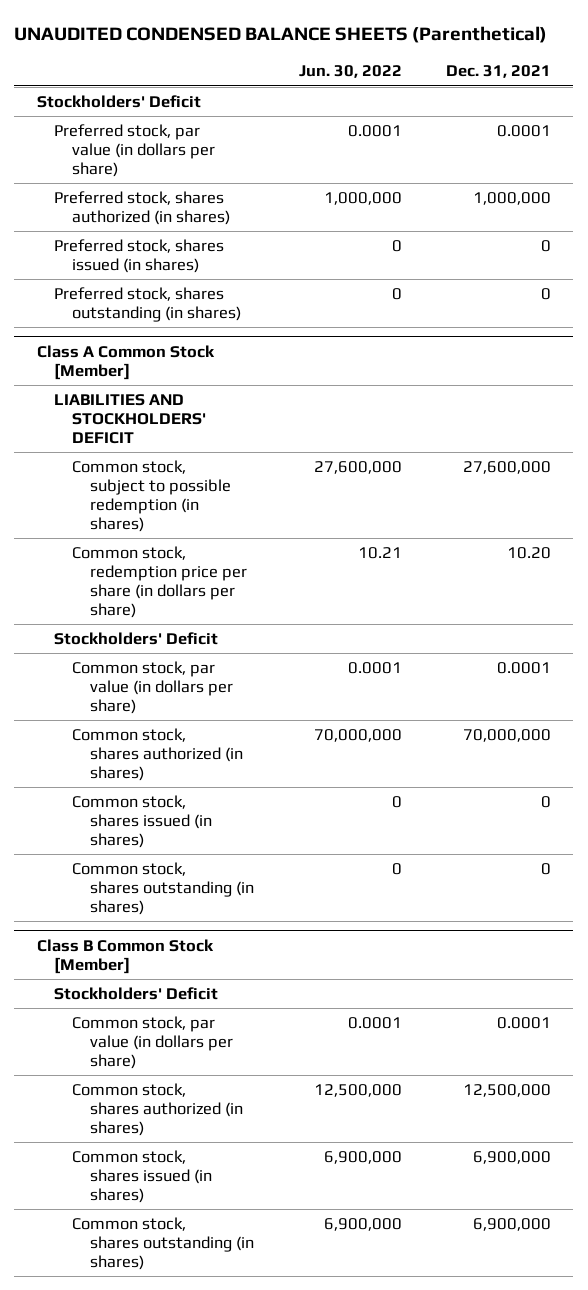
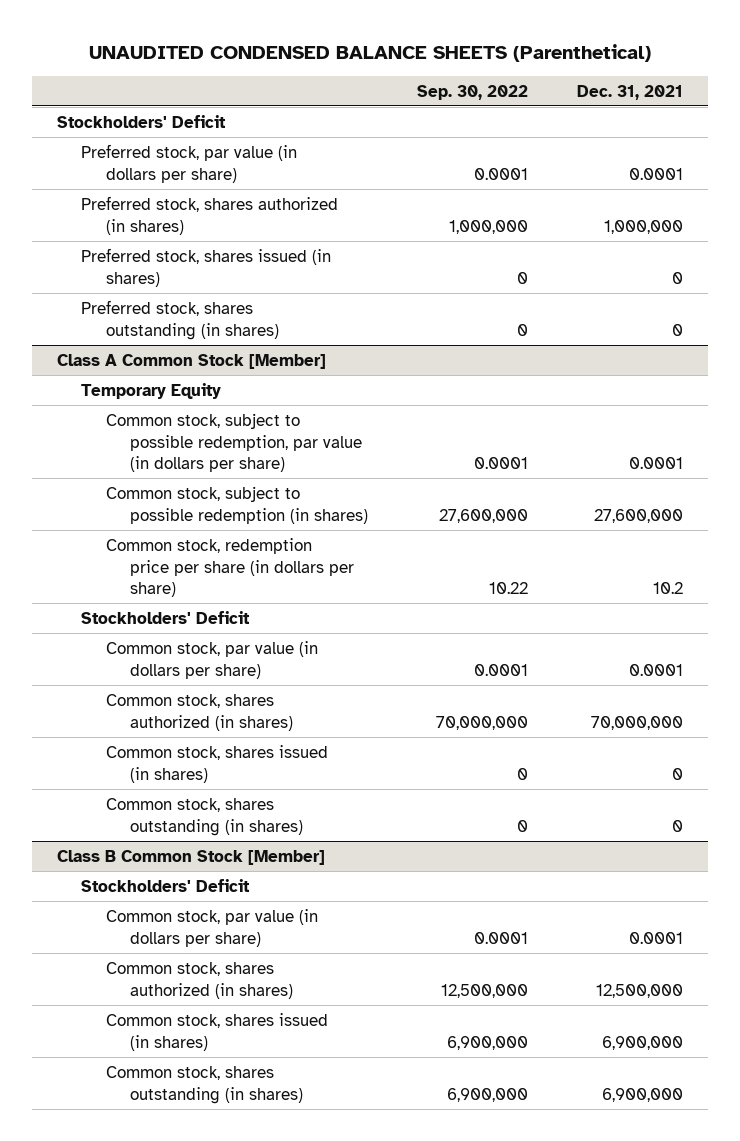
[298,65,402,79] Jun. 30, 2022 -> none
none -> [417,84,529,100] Sep. 30, 2022
[54,394,207,445] LIABILITIES AND STOCKHOLDERS' DEFICIT -> none
none -> [81,382,222,399] Temporary Equity
none -> [105,412,362,473] Common stock, subject to possible redemption, par value (in dollars per share)
[507,547,552,560] 10.20 -> [653,582,684,595] 10.2

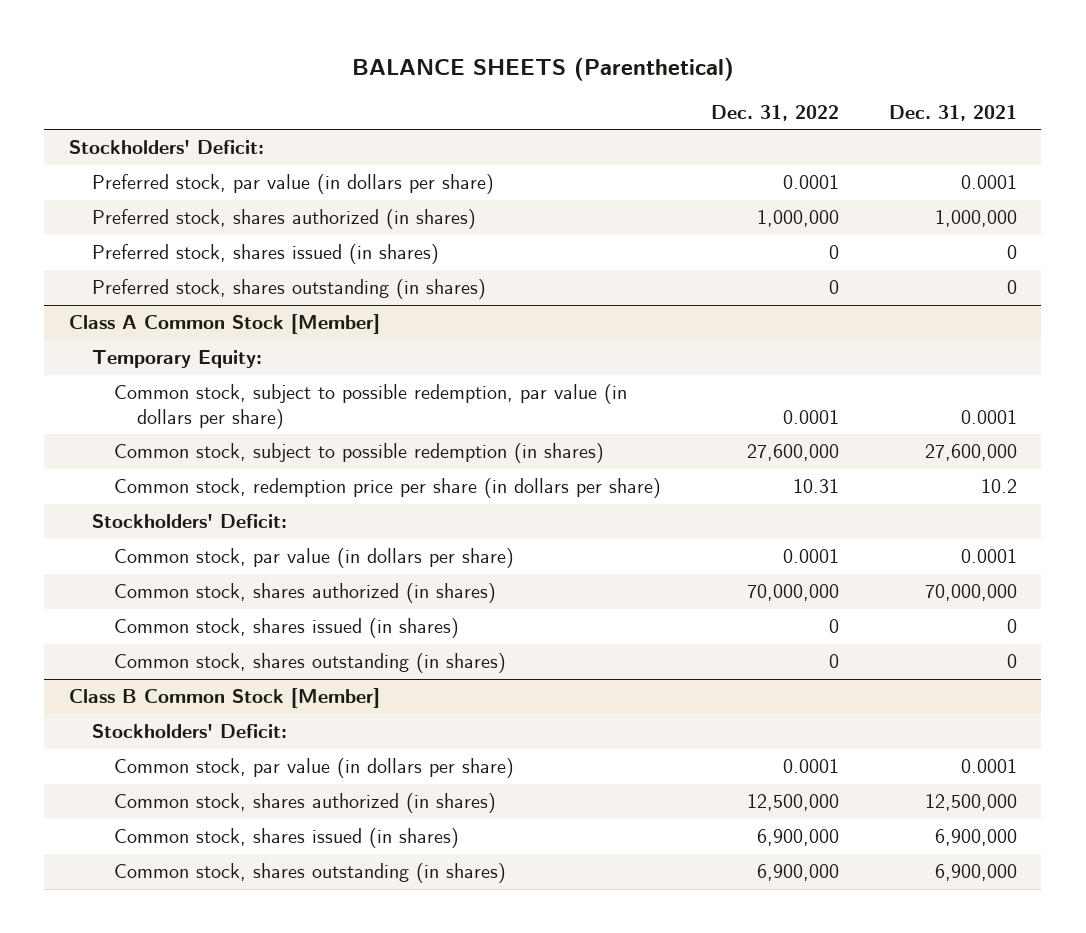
[89,43,652,62] UNAUDITED CONDENSED BALANCE SHEETS (Parenthetical) -> [351,56,734,81] BALANCE SHEETS (Parenthetical)
[417,84,529,100] Sep. 30, 2022 -> none
none -> [710,104,839,121] Dec. 31, 2022
[56,114,226,128] Stockholders' Deficit -> [69,140,265,155] Stockholders' Deficit:
[81,382,222,399] Temporary Equity -> [91,350,262,369] Temporary Equity:
[81,610,251,624] Stockholders' Deficit -> [91,514,287,529] Stockholders' Deficit:
[81,878,251,892] Stockholders' Deficit -> [91,724,287,739] Stockholders' Deficit:

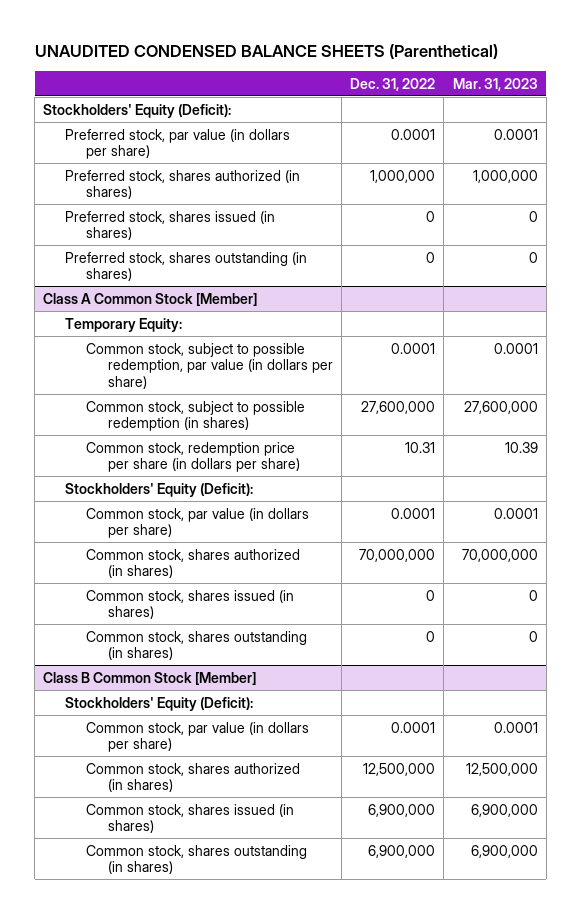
[351,56,734,81] BALANCE SHEETS (Parenthetical) -> [34,43,498,59] UNAUDITED CONDENSED BALANCE SHEETS (Parenthetical)
[888,104,1017,121] Dec. 31, 2021 -> none
none -> [452,77,538,91] Mar. 31, 2023
[69,140,265,155] Stockholders' Deficit: -> [43,103,232,118] Stockholders' Equity (Deficit):
[91,514,287,529] Stockholders' Deficit: -> [64,482,253,497] Stockholders' Equity (Deficit):
[91,724,287,739] Stockholders' Deficit: -> [64,696,253,711] Stockholders' Equity (Deficit):

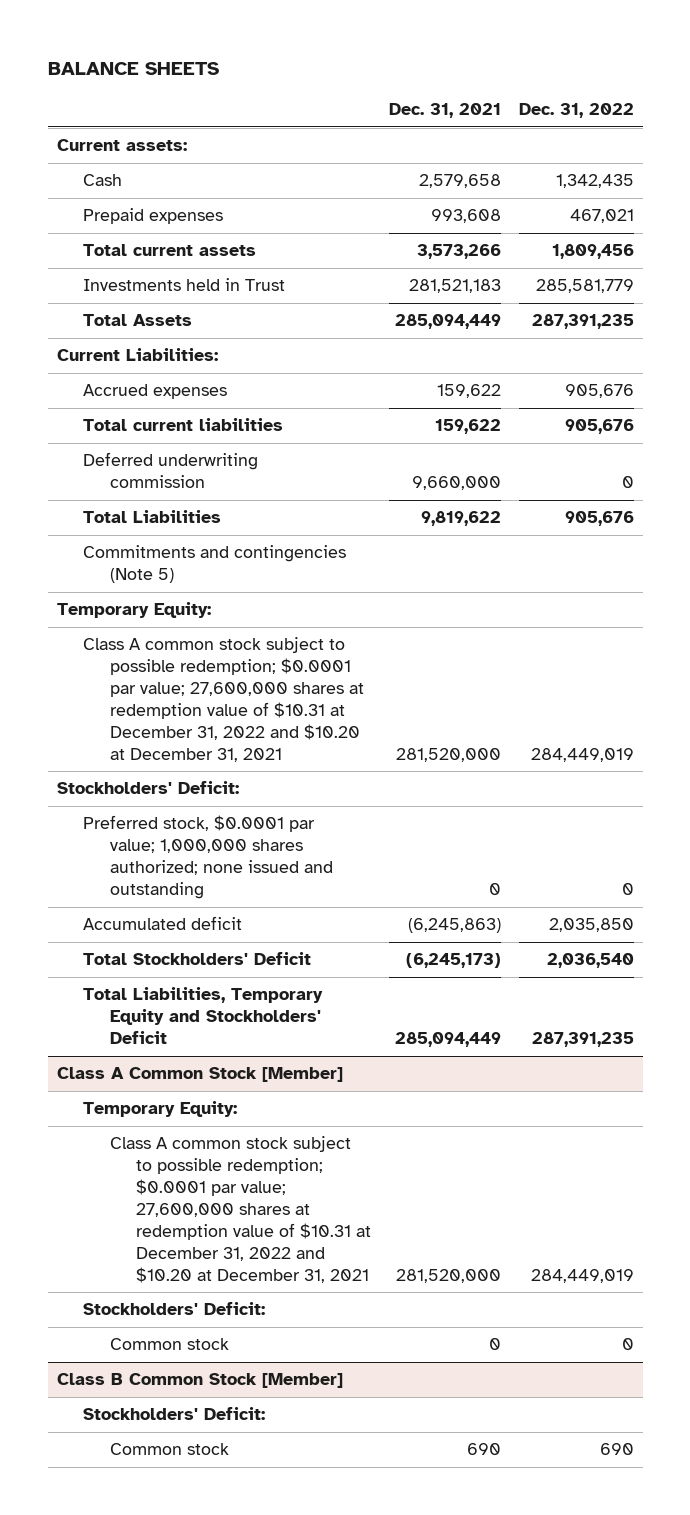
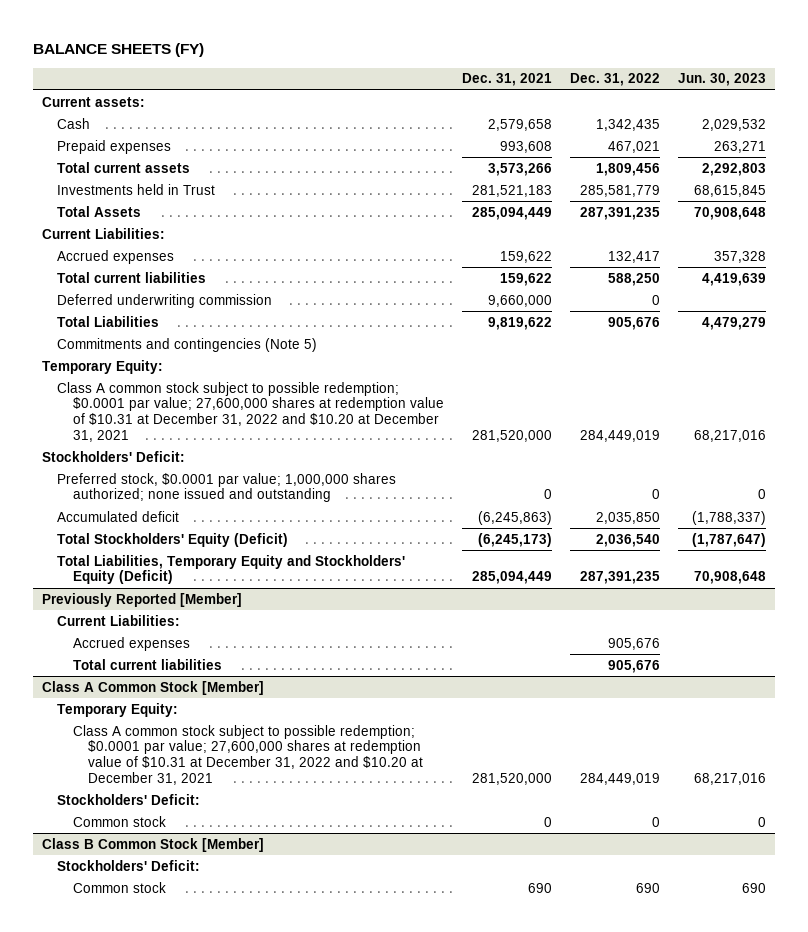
[47,61,219,75] BALANCE SHEETS -> [32,43,204,58] BALANCE SHEETS (FY)
none -> [678,73,767,87] Jun. 30, 2023
[564,384,634,399] 905,676 -> [607,250,660,263] 132,417
[564,419,634,435] 905,676 -> [607,272,660,286] 588,250
[83,952,312,966] Total Stockholders' Deficit -> [57,532,289,547] Total Stockholders' Equity (Deficit)
[83,987,324,1045] Total Liabilities, Temporary Equity and Stockholders' Deficit -> [57,554,406,585] Total Liabilities, Temporary Equity and Stockholders' Equity (Deficit)
none -> [42,592,243,607] Previously Reported [Member]
none -> [57,614,181,626] Current Liabilities:
none -> [72,636,190,651] Accrued expenses
none -> [72,658,222,670] Total current liabilities

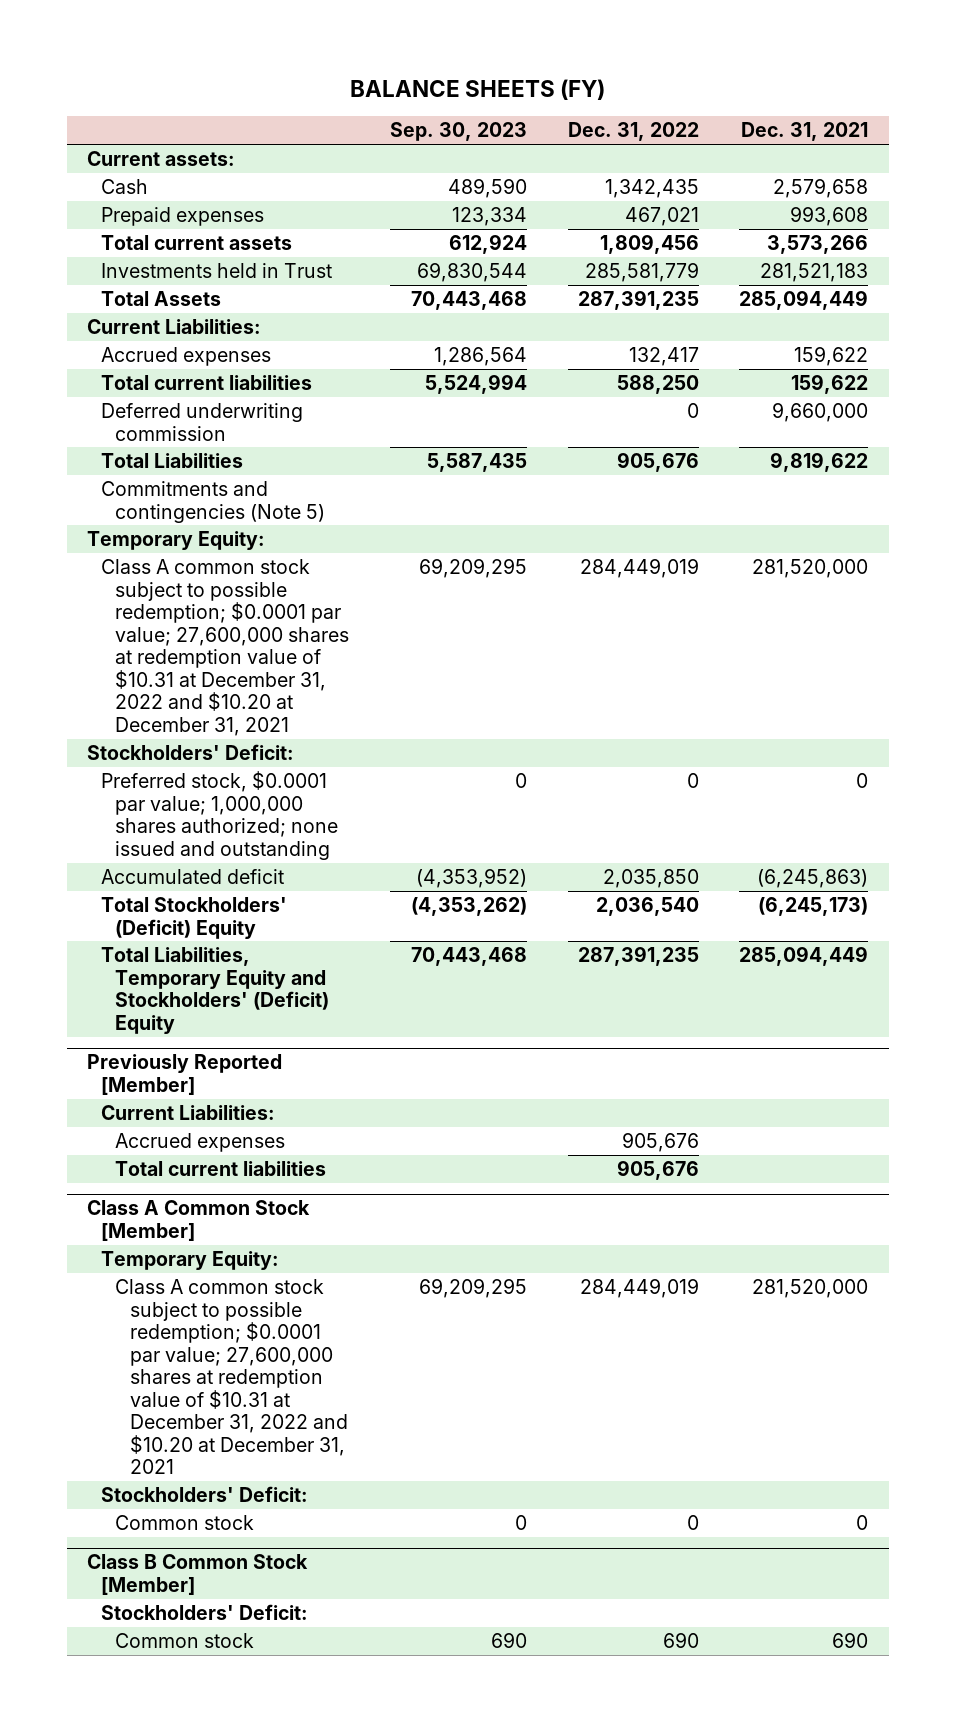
[678,73,767,87] Jun. 30, 2023 -> none
none -> [390,122,528,142] Sep. 30, 2023
[57,532,289,547] Total Stockholders' Equity (Deficit) -> [101,897,288,939] Total Stockholders' (Deficit) Equity
[57,554,406,585] Total Liabilities, Temporary Equity and Stockholders' Equity (Deficit) -> [101,947,330,1034] Total Liabilities, Temporary Equity and Stockholders' (Deficit) Equity

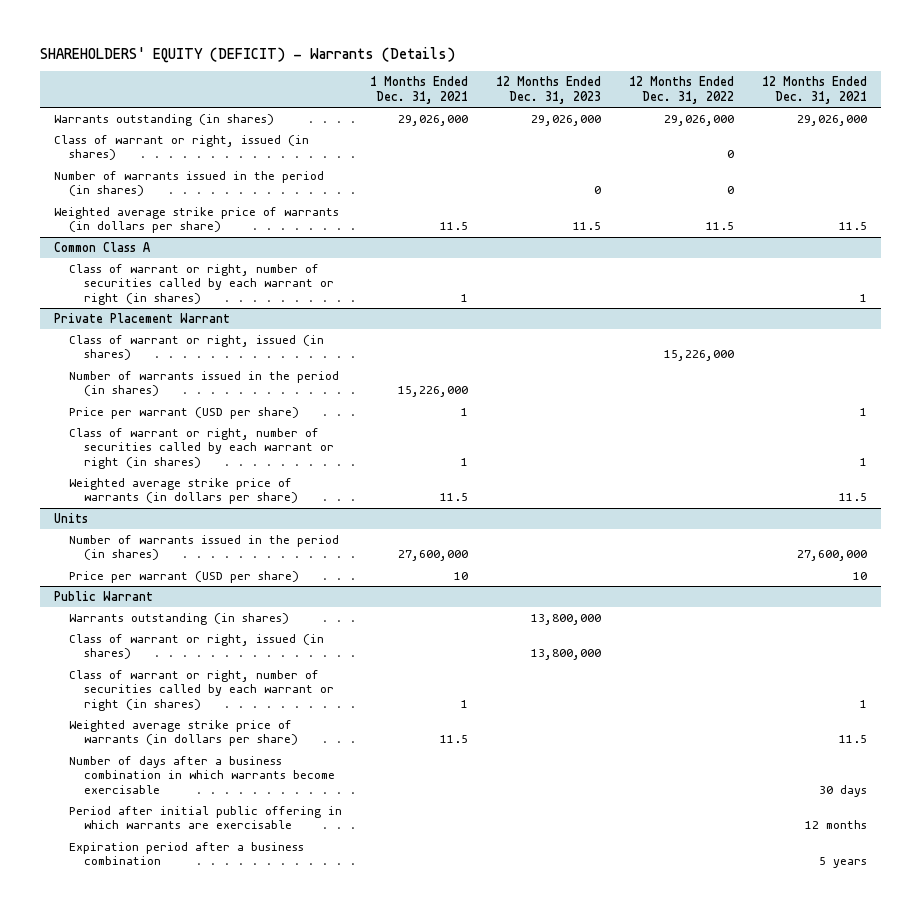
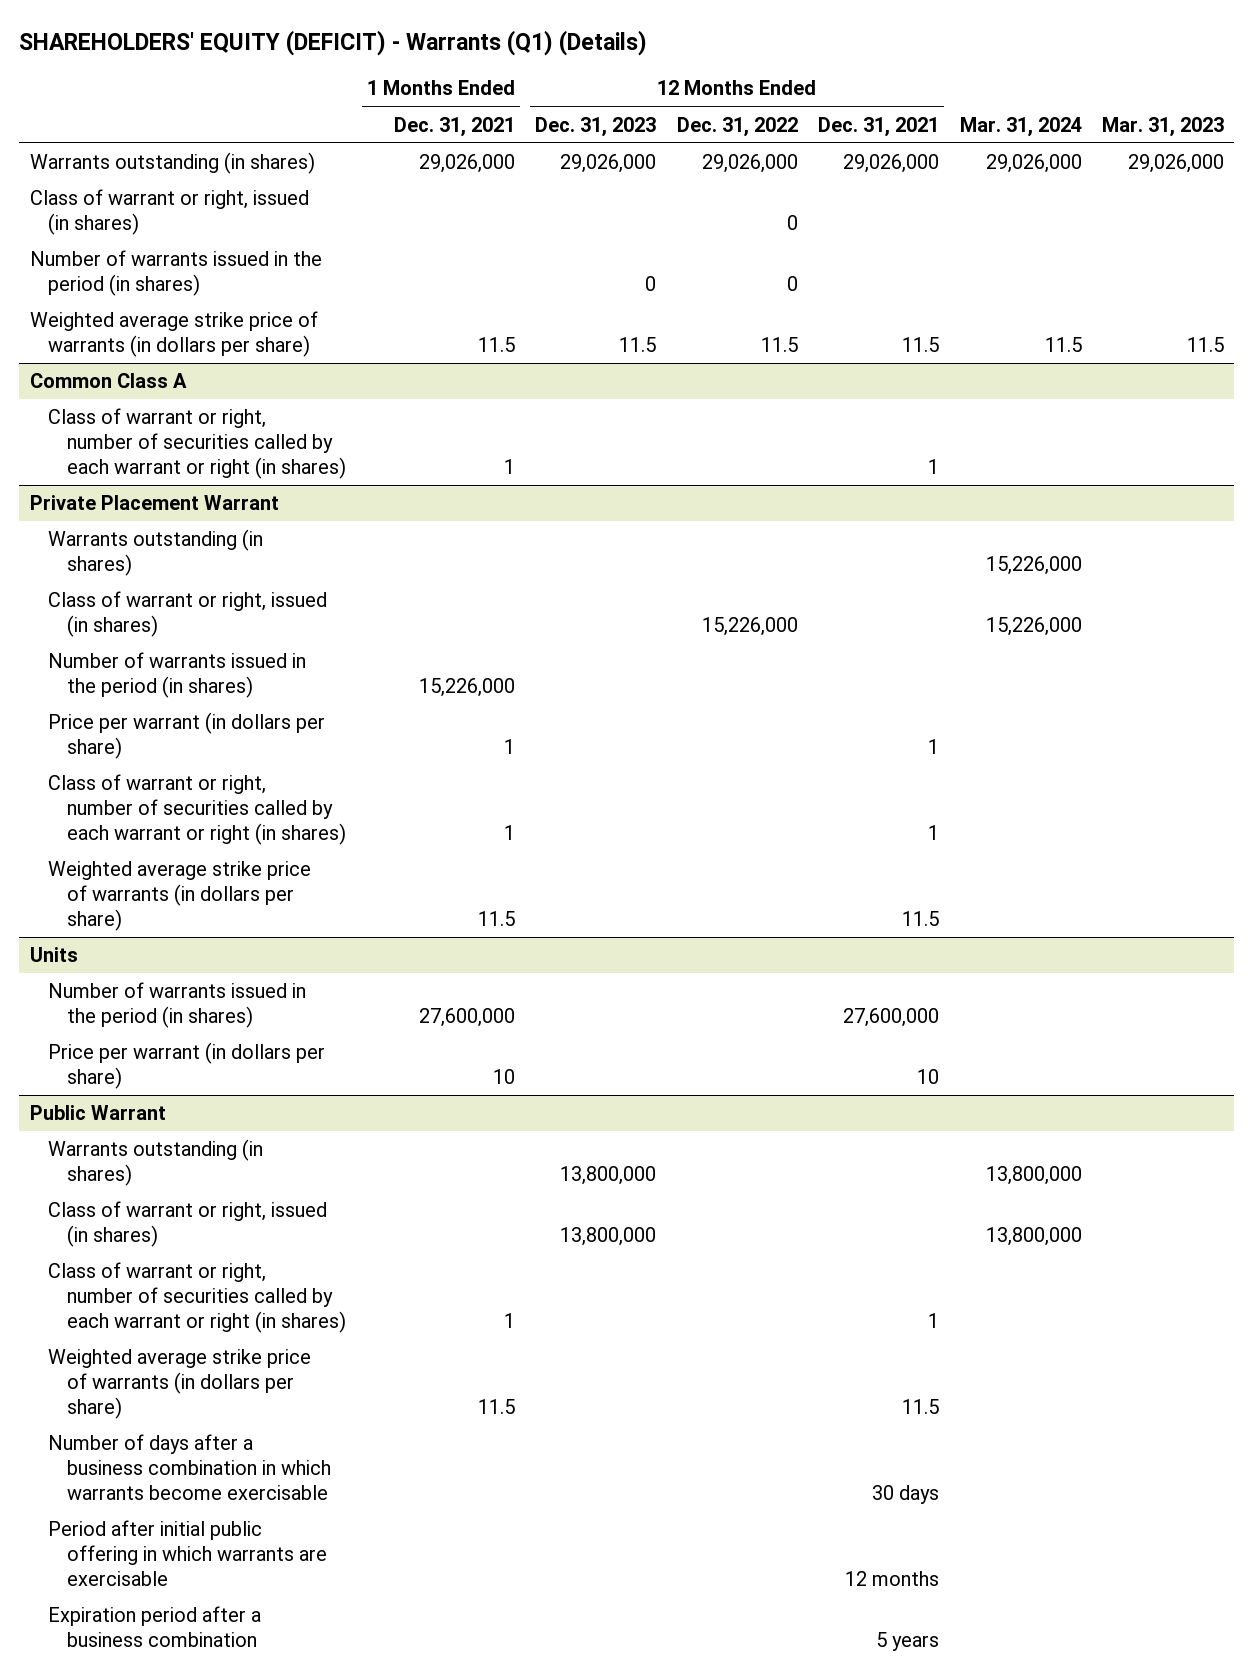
[39,47,455,64] SHAREHOLDERS' EQUITY (DEFICIT) - Warrants (Details) -> [19,30,648,57] SHAREHOLDERS' EQUITY (DEFICIT) - Warrants (Q1) (Details)
none -> [959,116,1082,137] Mar. 31, 2024
none -> [1101,116,1224,137] Mar. 31, 2023
none -> [48,529,264,576] Warrants outstanding (in shares)
[69,406,300,419] Price per warrant (USD per share) -> [48,712,326,759] Price per warrant (in dollars per share)
[69,570,300,583] Price per warrant (USD per share) -> [48,1042,326,1089] Price per warrant (in dollars per share)

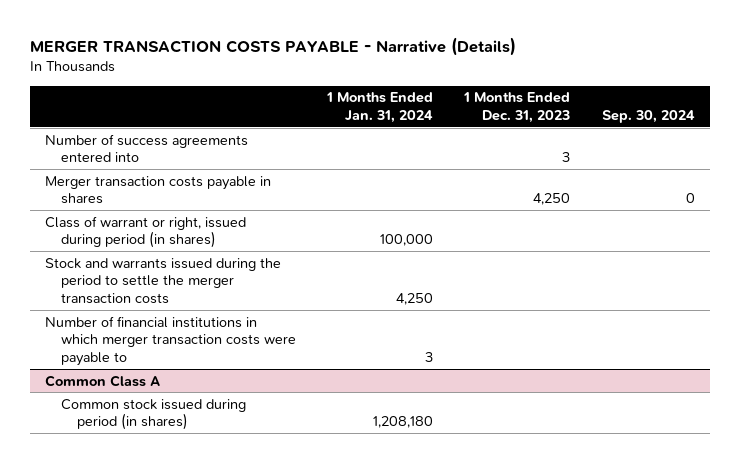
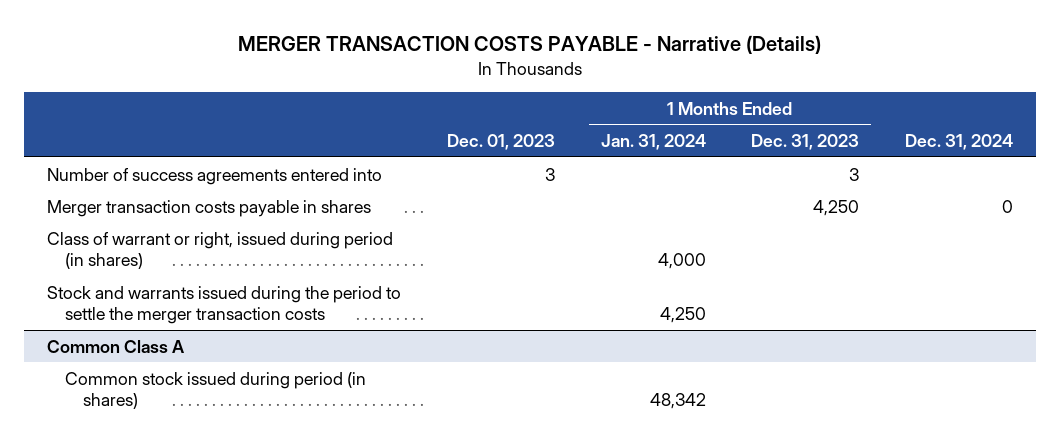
[601,109,695,123] Sep. 30, 2024 -> none
none -> [446,133,555,150] Dec. 01, 2023
none -> [905,133,1014,150] Dec. 31, 2024
[380,234,434,247] 100,000 -> [657,252,706,269] 4,000
[45,315,297,366] Number of financial institutions in which merger transaction costs were payable to -> none
[373,416,434,429] 1,208,180 -> [649,392,706,409] 48,342

